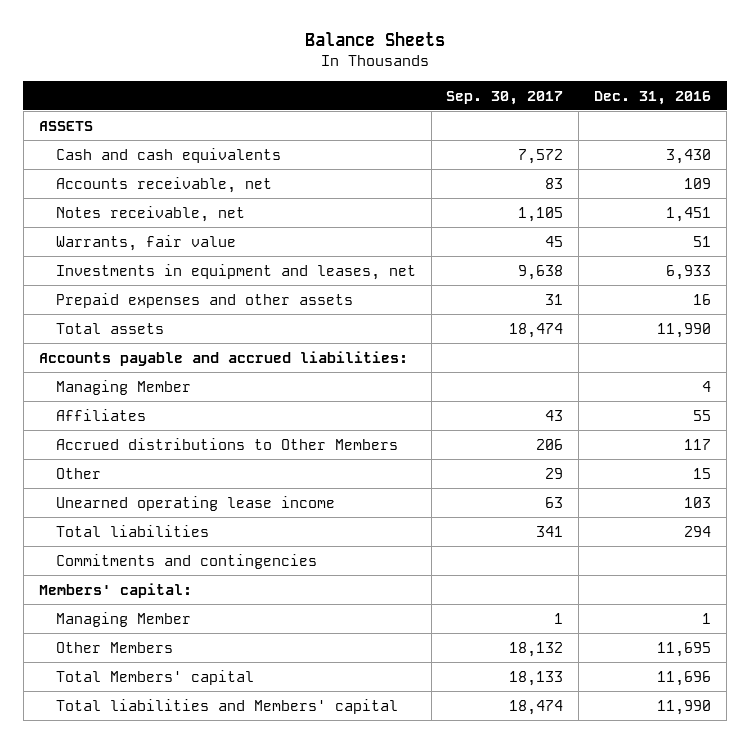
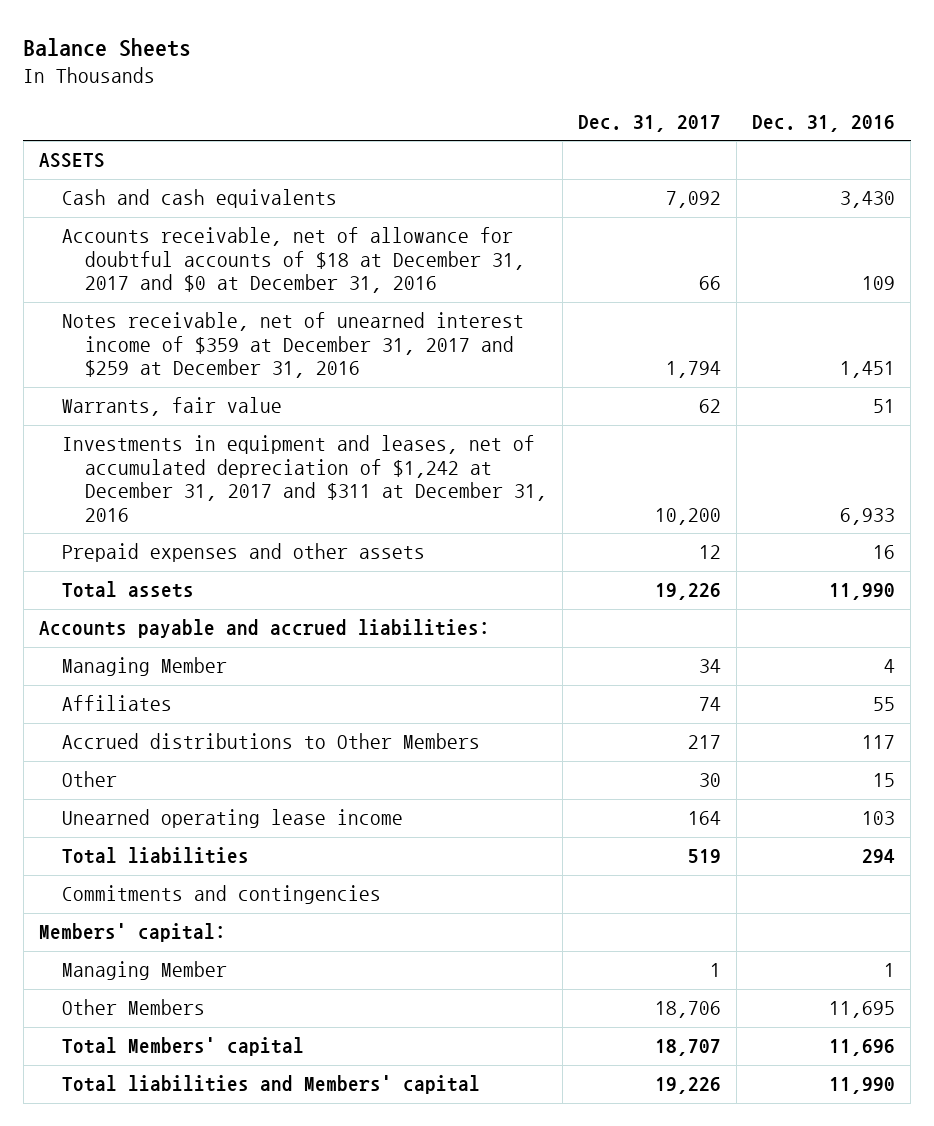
[446,90,564,105] Sep. 30, 2017 -> none
none -> [577,114,721,132] Dec. 31, 2017
[55,176,272,193] Accounts receivable, net -> [61,227,525,294] Accounts receivable, net of allowance for doubtful accounts of $18 at December 31, 2017 and $0 at December 31, 2016
[55,205,245,222] Notes receivable, net -> [61,312,524,379] Notes receivable, net of unearned interest income of $359 at December 31, 2017 and $259 at December 31, 2016
[55,263,416,280] Investments in equipment and leases, net -> [61,435,547,522] Investments in equipment and leases, net of accumulated depreciation of $1,242 at December 31, 2017 and $311 at December 31, 2016

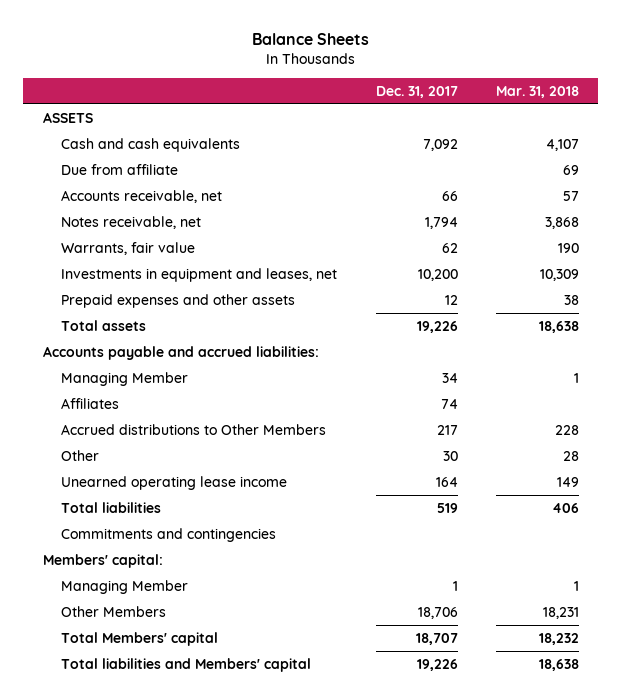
[752,114,896,132] Dec. 31, 2016 -> none
none -> [495,85,579,98] Mar. 31, 2018
none -> [61,163,179,175] Due from affiliate
[61,227,525,294] Accounts receivable, net of allowance for doubtful accounts of $18 at December 31, 2017 and $0 at December 31, 2016 -> [61,189,223,203] Accounts receivable, net
[61,312,524,379] Notes receivable, net of unearned interest income of $359 at December 31, 2017 and $259 at December 31, 2016 -> [61,215,202,229] Notes receivable, net
[61,435,547,522] Investments in equipment and leases, net of accumulated depreciation of $1,242 at December 31, 2017 and $311 at December 31, 2016 -> none
none -> [61,267,338,282] Investments in equipment and leases, net

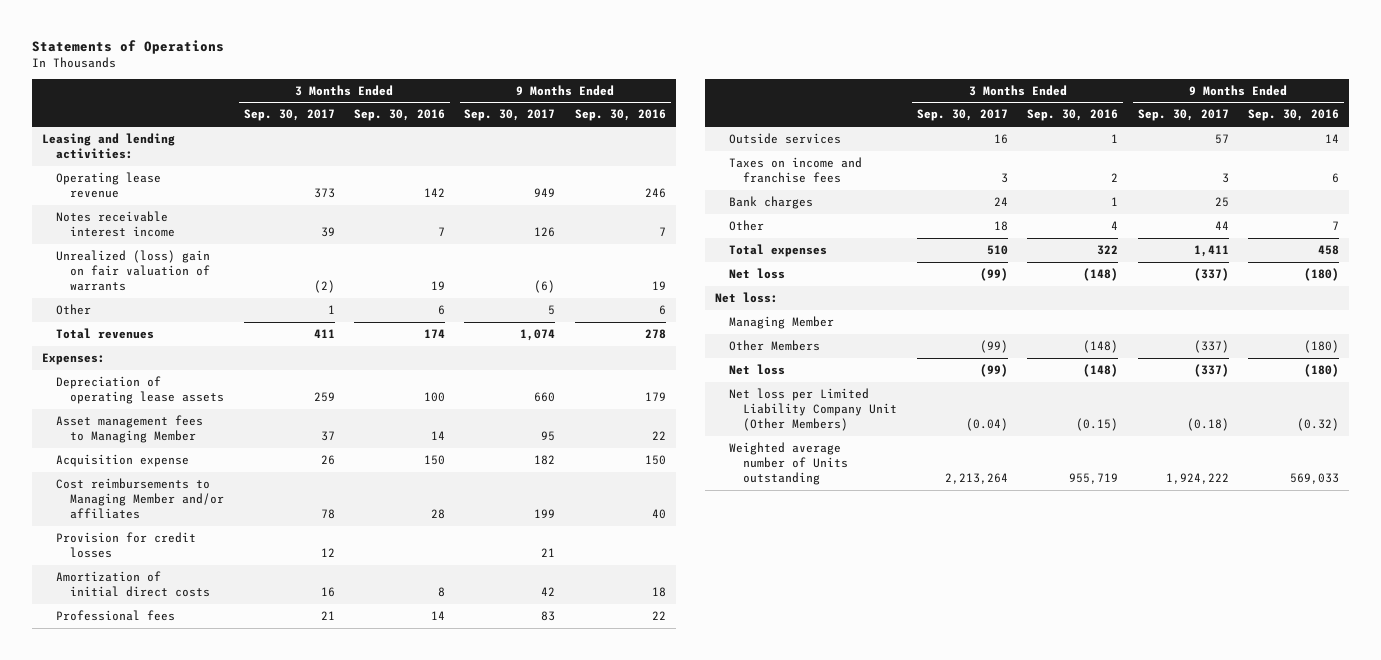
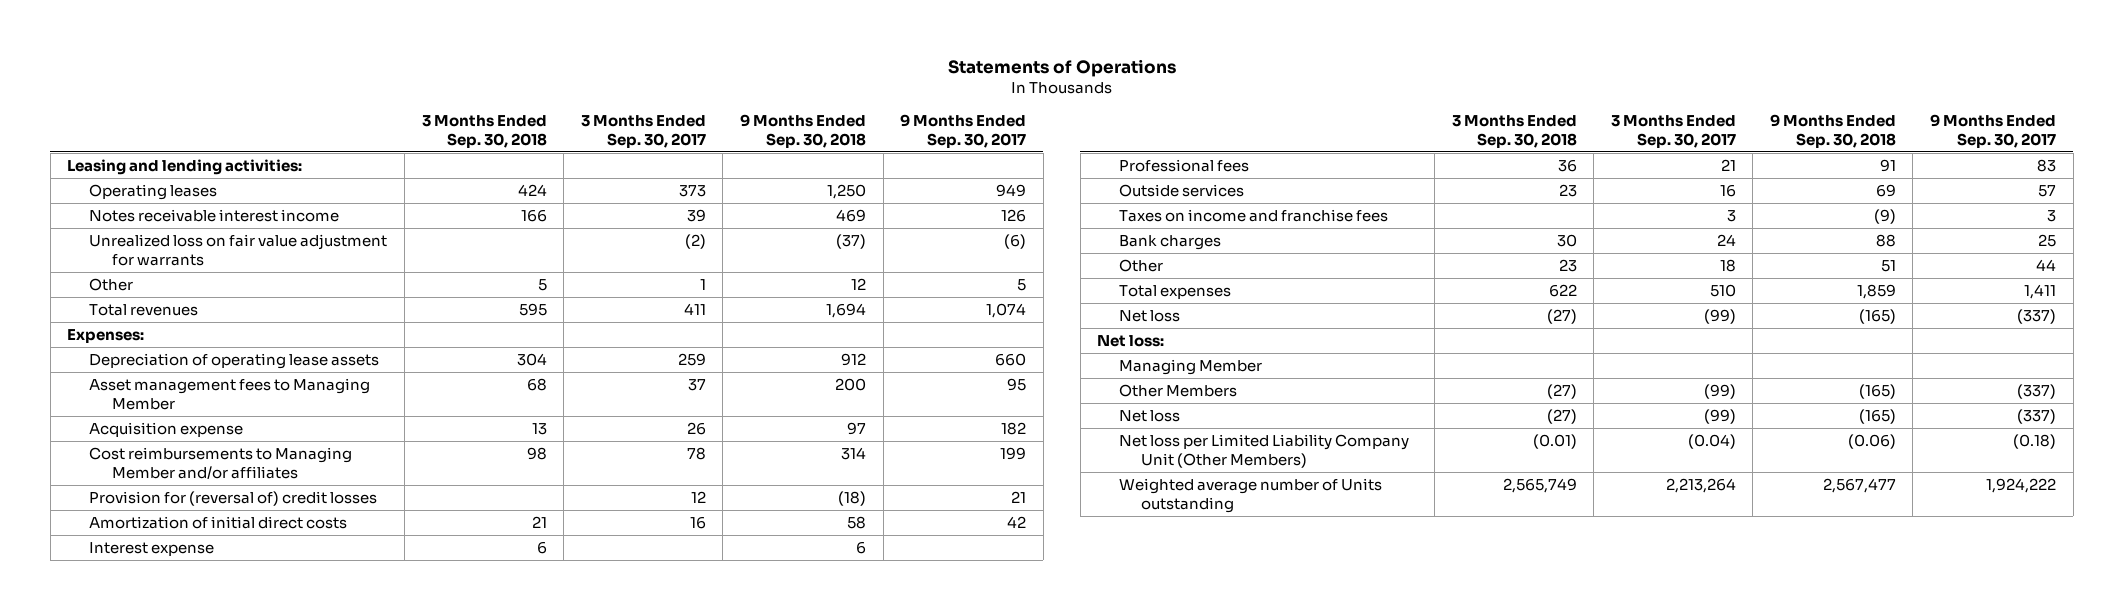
[354,109,446,122] Sep. 30, 2016 -> none
[574,109,666,122] Sep. 30, 2016 -> none
none -> [421,114,547,148] 3 Months Ended Sep. 30, 2018
none -> [740,113,867,148] 9 Months Ended Sep. 30, 2018
[56,172,162,198] Operating lease revenue -> [89,184,218,201] Operating leases
[56,250,211,291] Unrealized (loss) gain on fair valuation of warrants -> [89,234,388,266] Unrealized loss on fair value adjustment for warrants
[56,532,197,558] Provision for credit losses -> [89,491,378,507] Provision for (reversal of) credit losses
none -> [89,542,215,557] Interest expense

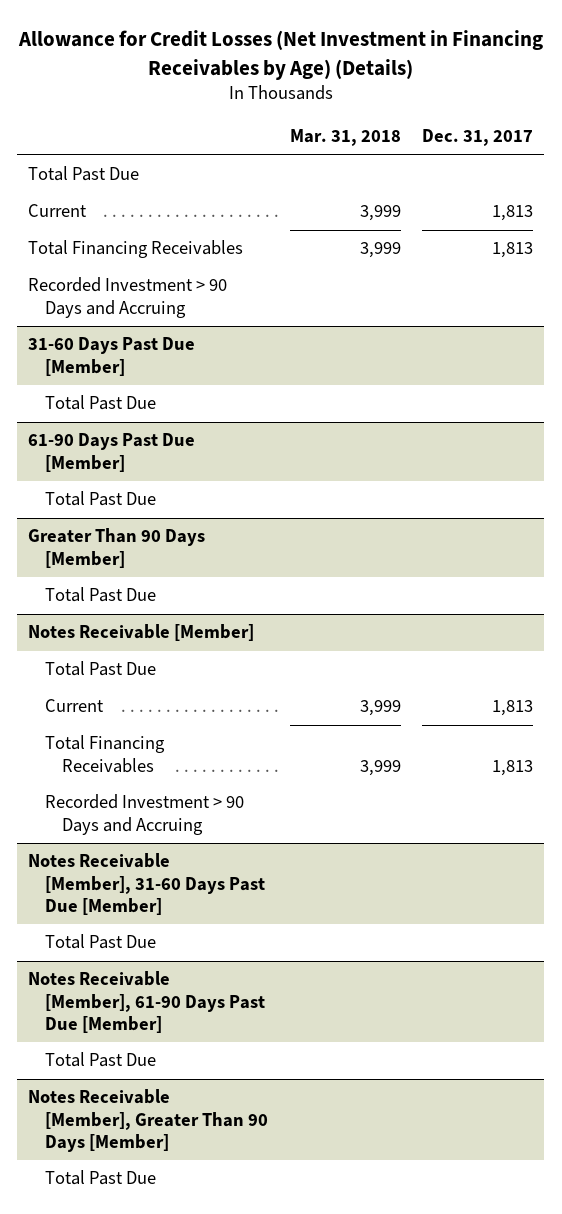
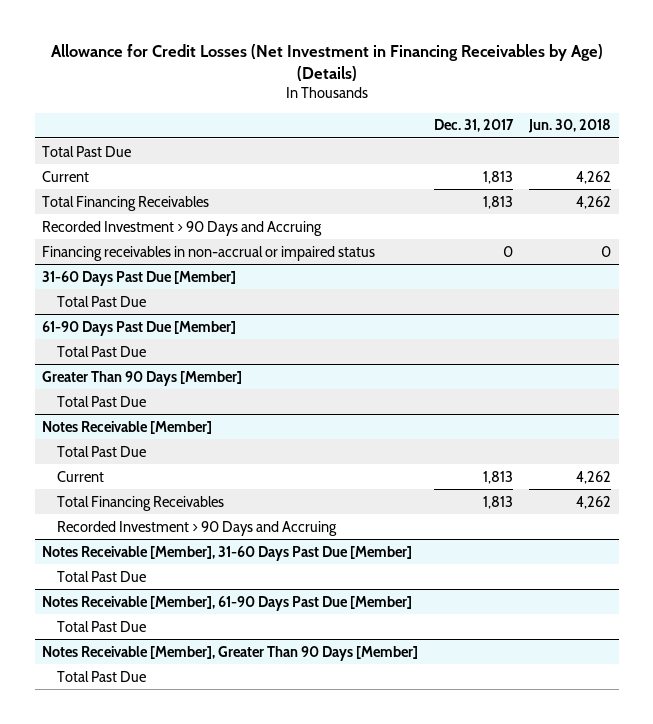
[289,129,401,147] Mar. 31, 2018 -> none
none -> [527,119,611,134] Jun. 30, 2018
none -> [42,245,376,261] Financing receivables in non-accrual or impaired status

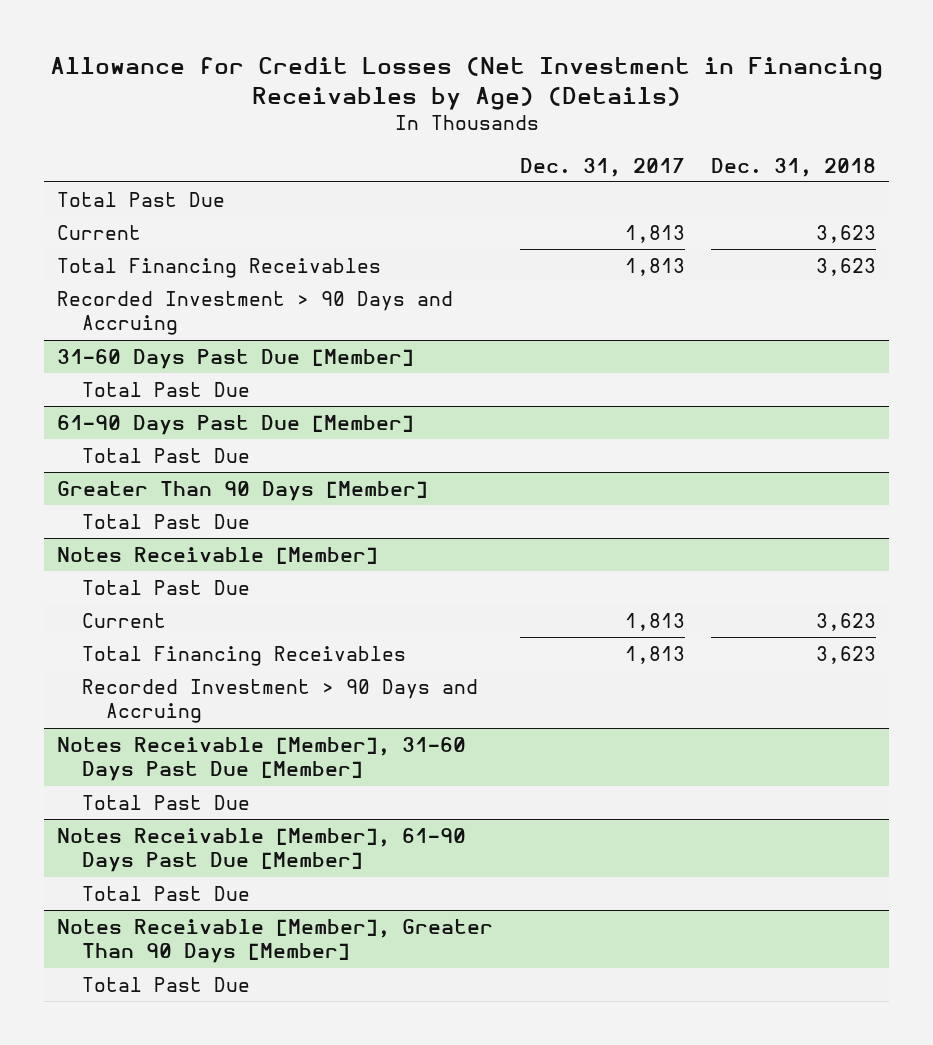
[527,119,611,134] Jun. 30, 2018 -> none
none -> [710,157,876,177] Dec. 31, 2018
[42,245,376,261] Financing receivables in non-accrual or impaired status -> none

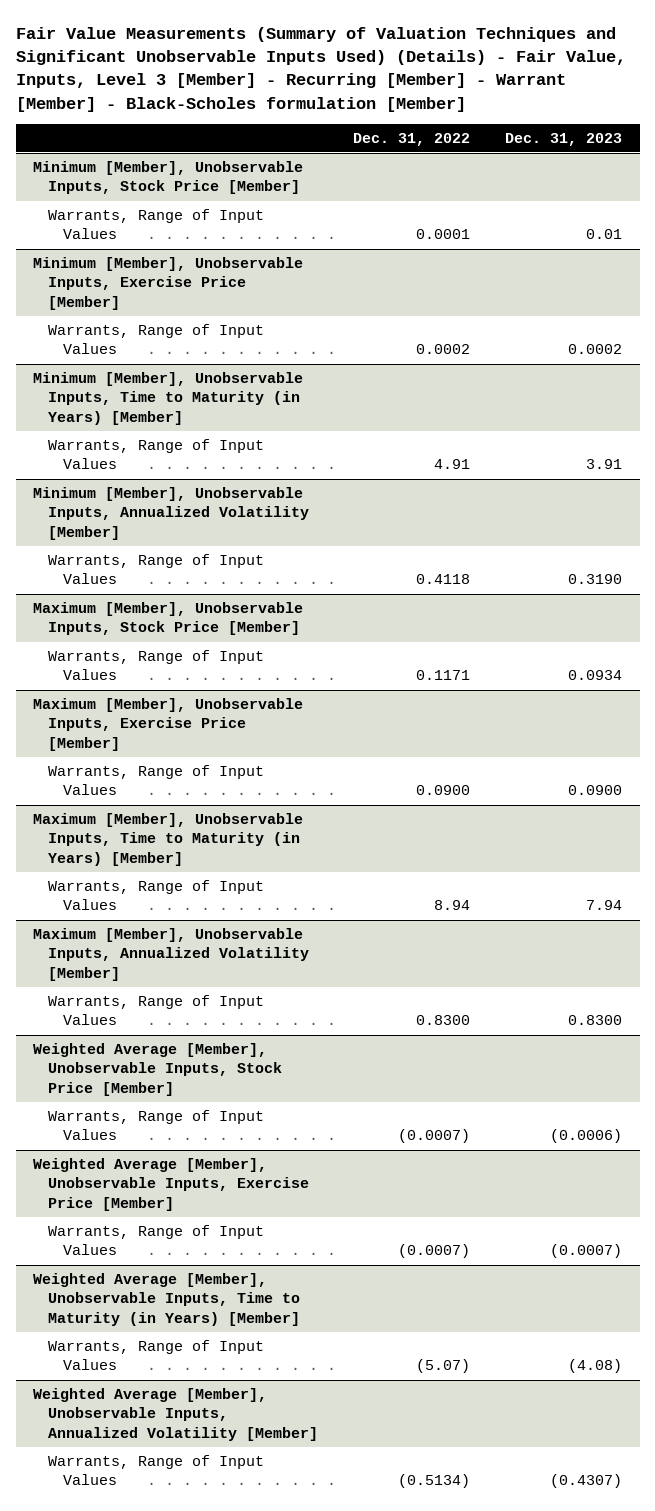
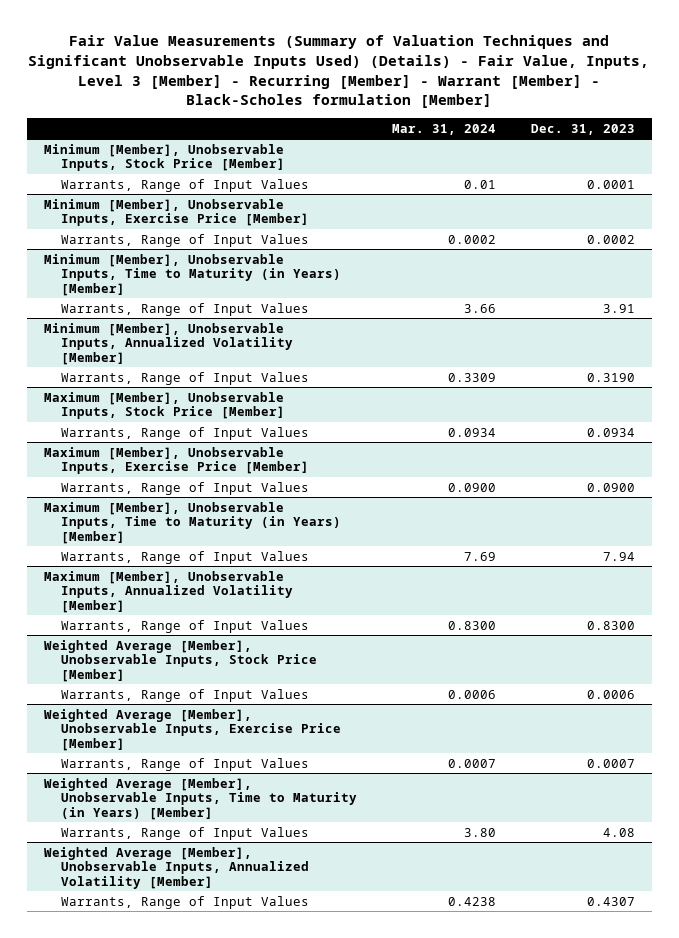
[353,132,471,146] Dec. 31, 2022 -> none
none -> [391,123,496,135] Mar. 31, 2024
[586,229,623,240] 0.01 -> [586,179,635,189] 0.0001
[550,1129,623,1144] (0.0006) -> [586,689,635,699] 0.0006
[550,1244,623,1259] (0.0007) -> [586,758,635,768] 0.0007
[568,1359,623,1374] (4.08) -> [602,827,635,837] 4.08
[550,1474,623,1489] (0.4307) -> [586,896,635,906] 0.4307

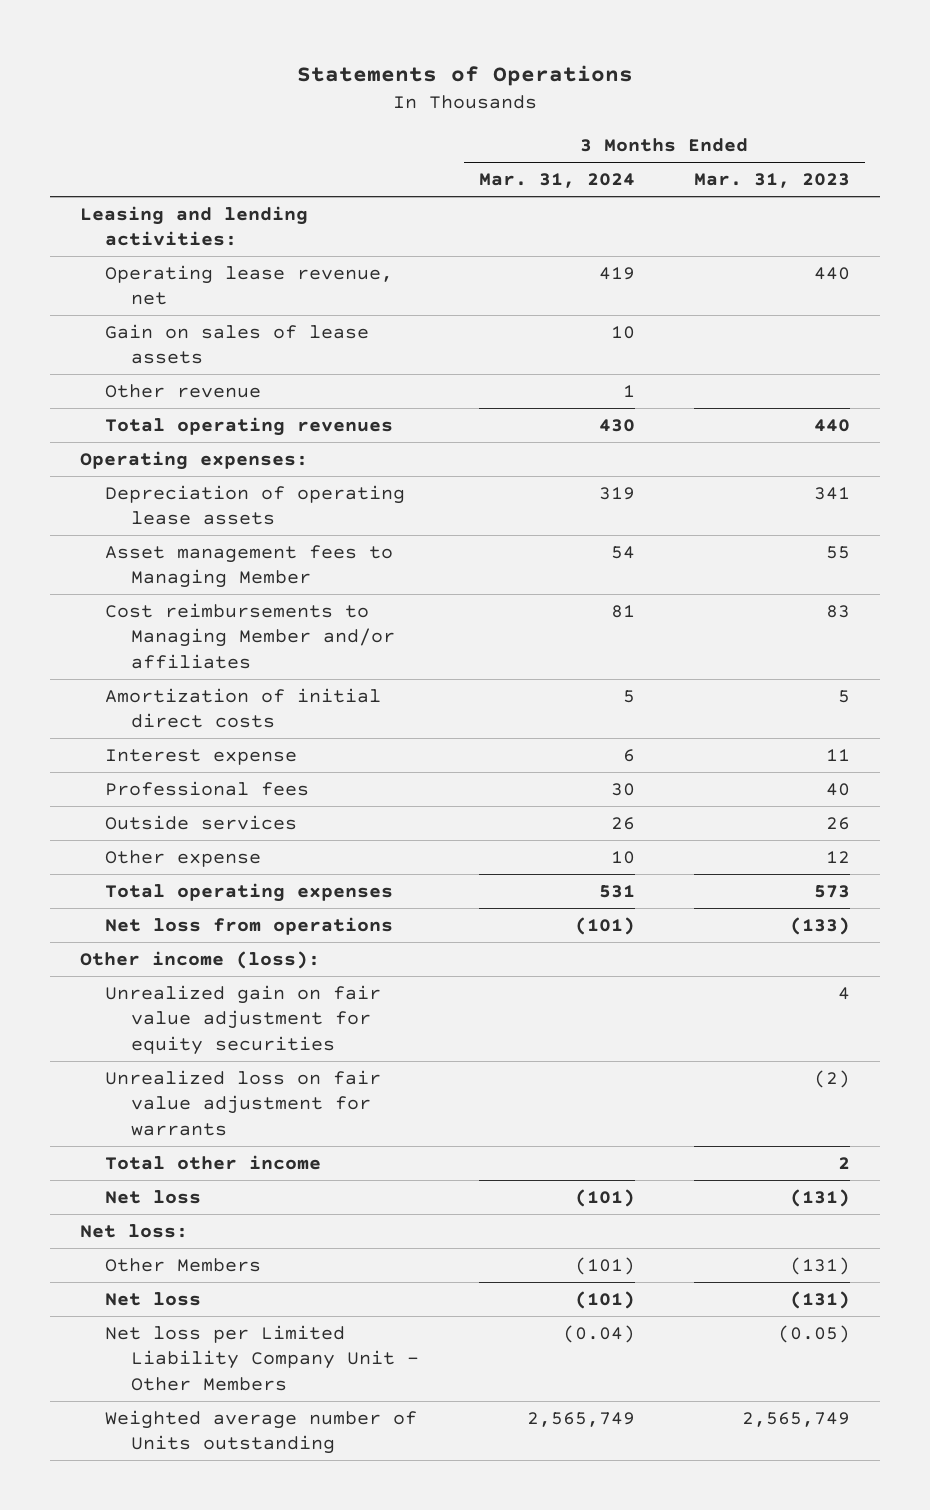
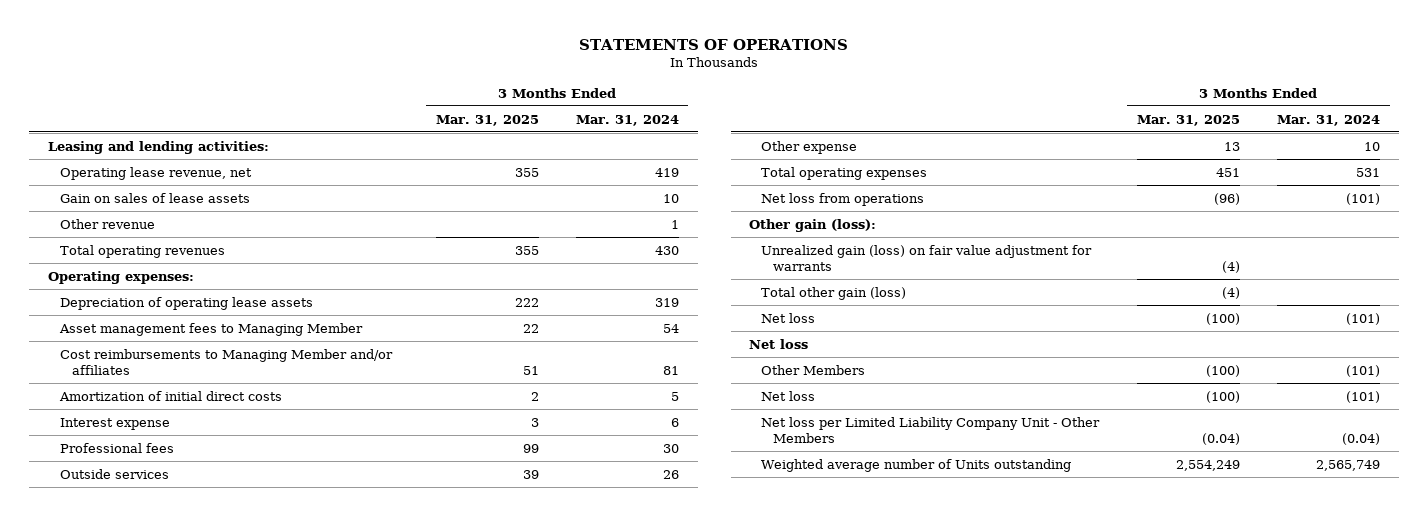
[297,65,634,87] Statements of Operations -> [579,38,849,50] STATEMENTS OF OPERATIONS
[694,173,851,189] Mar. 31, 2023 -> none
none -> [435,114,539,126] Mar. 31, 2025
[105,984,382,1055] Unrealized gain on fair value adjustment for equity securities -> none
[79,950,320,969] Other income (loss): -> [749,218,877,232] Other gain (loss):
[105,1069,382,1136] Unrealized loss on fair value adjustment for warrants -> [761,244,1093,271] Unrealized gain (loss) on fair value adjustment for warrants
[105,1154,322,1170] Total other income -> [761,286,907,300] Total other gain (loss)
[79,1223,188,1238] Net loss: -> [749,338,809,349] Net loss

